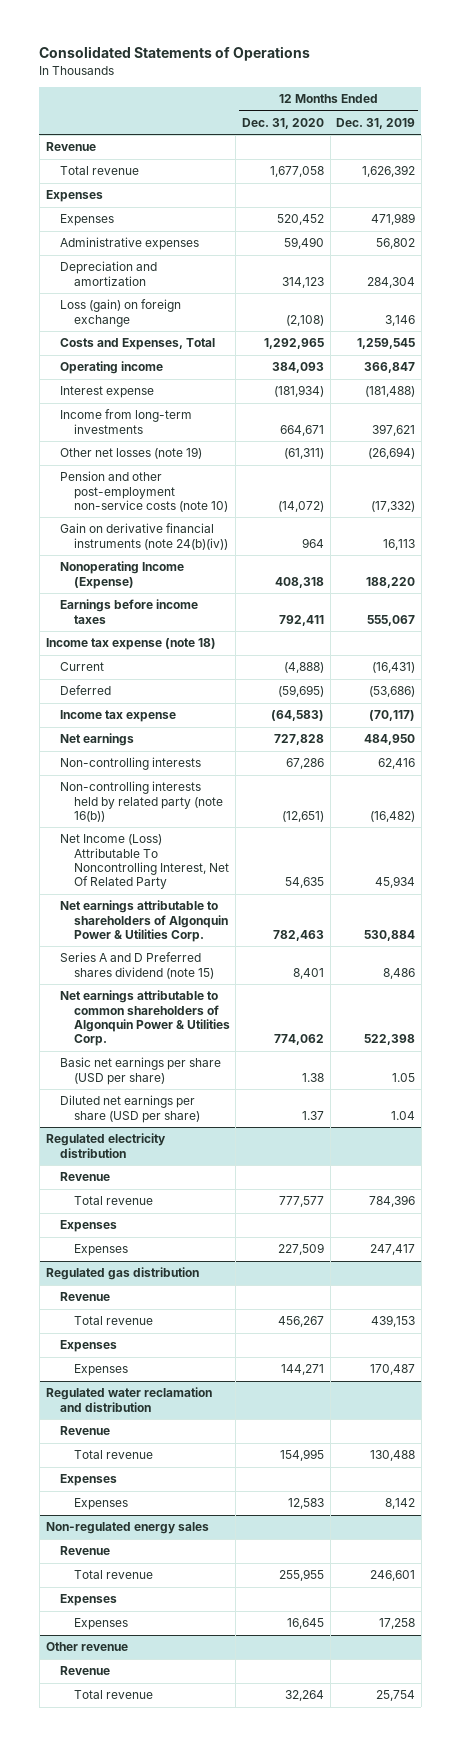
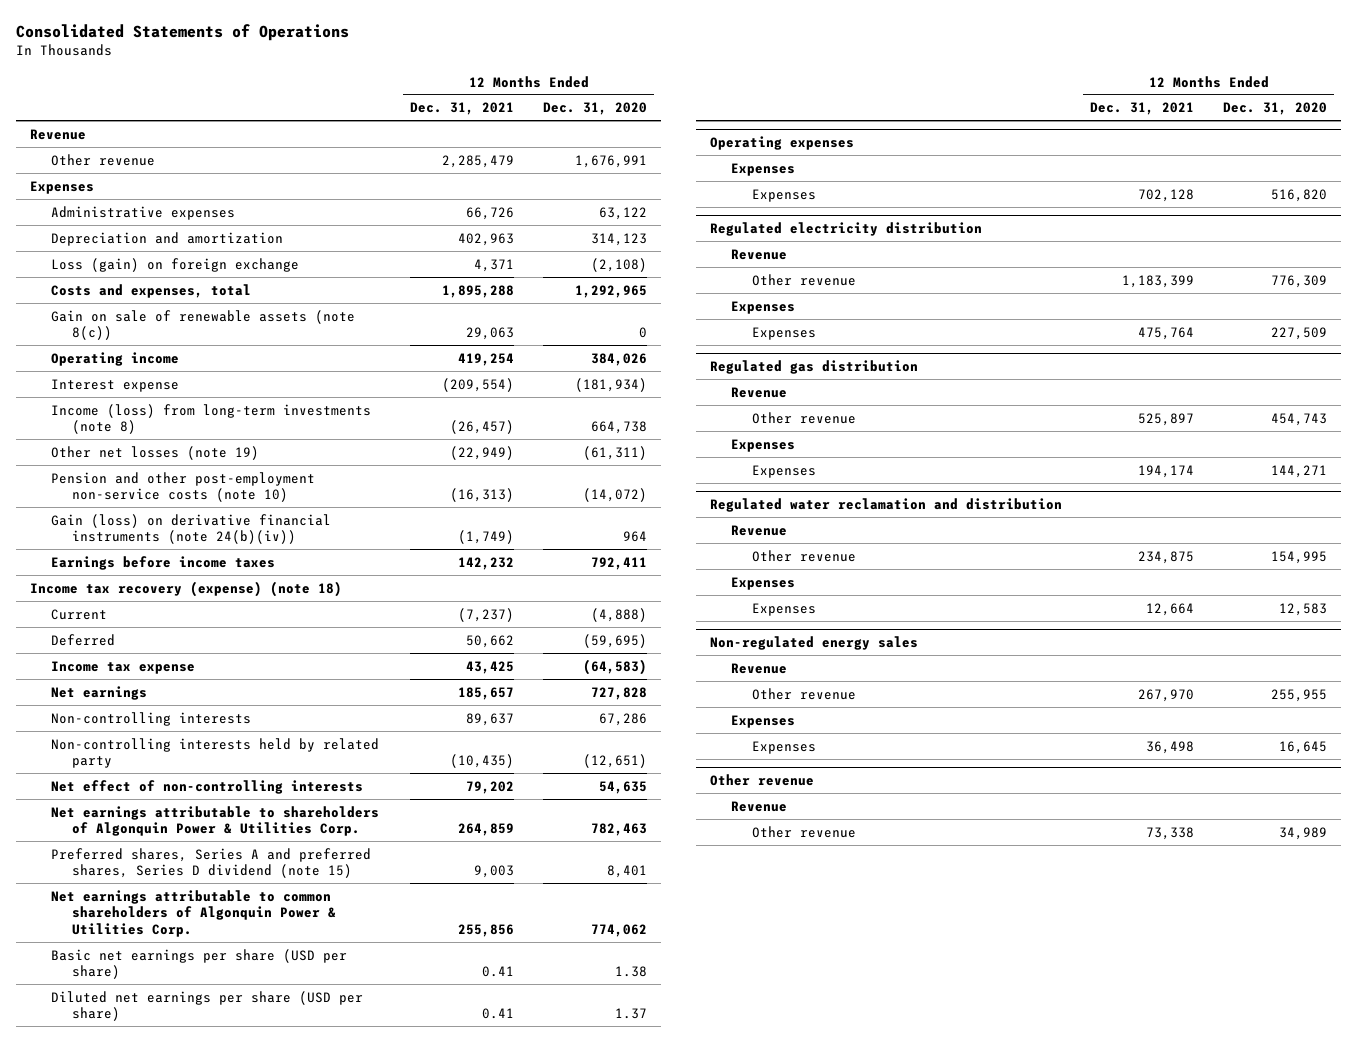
[336,117,416,129] Dec. 31, 2019 -> none
none -> [410,102,515,116] Dec. 31, 2021
[59,166,139,176] Total revenue -> [50,153,155,166] Other revenue
[270,166,325,178] 1,677,058 -> [574,154,647,168] 1,676,991
[59,214,114,227] Expenses -> none
[284,237,325,250] 59,490 -> [598,206,647,220] 63,122
[59,338,215,351] Costs and Expenses, Total -> [50,283,251,298] Costs and expenses, total
none -> [50,309,355,341] Gain on sale of renewable assets (note 8(c))
[272,362,325,374] 384,093 -> [590,352,647,366] 384,026
[59,409,192,434] Income from long-term investments -> [50,403,371,435] Income (loss) from long-term investments (note 8)
[280,424,325,436] 664,671 -> [590,421,647,435] 664,738
[59,561,184,589] Nonoperating Income (Expense) -> none
[59,523,228,550] Gain on derivative financial instruments (note 24(b)(iv)) -> [50,513,331,545] Gain (loss) on derivative financial instruments (note 24(b)(iv))
[45,638,216,651] Income tax expense (note 18) -> [29,580,342,597] Income tax recovery (expense) (note 18)
[59,781,223,822] Non-controlling interests held by related party (note 16(b)) -> [50,737,379,769] Non-controlling interests held by related party
[59,834,229,890] Net Income (Loss) Attributable To Noncontrolling Interest, Net Of Related Party -> [50,779,363,794] Net effect of non-controlling interests
[59,952,214,979] Series A and D Preferred shares dividend (note 15) -> [50,847,371,879] Preferred shares, Series A and preferred shares, Series D dividend (note 15)
none -> [709,135,854,150] Operating expenses
none -> [730,162,795,176] Expenses
none -> [751,188,816,202] Expenses
[73,1196,153,1206] Total revenue -> [751,273,856,286] Other revenue
[279,1196,325,1208] 777,577 -> [1270,274,1327,288] 776,309
[73,1316,153,1326] Total revenue -> [751,411,856,424] Other revenue
[278,1316,325,1328] 456,267 -> [1270,412,1327,426] 454,743
[73,1450,153,1460] Total revenue -> [751,549,856,562] Other revenue
[73,1570,153,1580] Total revenue -> [751,687,856,700] Other revenue
[73,1690,153,1700] Total revenue -> [751,825,856,838] Other revenue
[285,1690,325,1702] 32,264 -> [1278,826,1327,840] 34,989

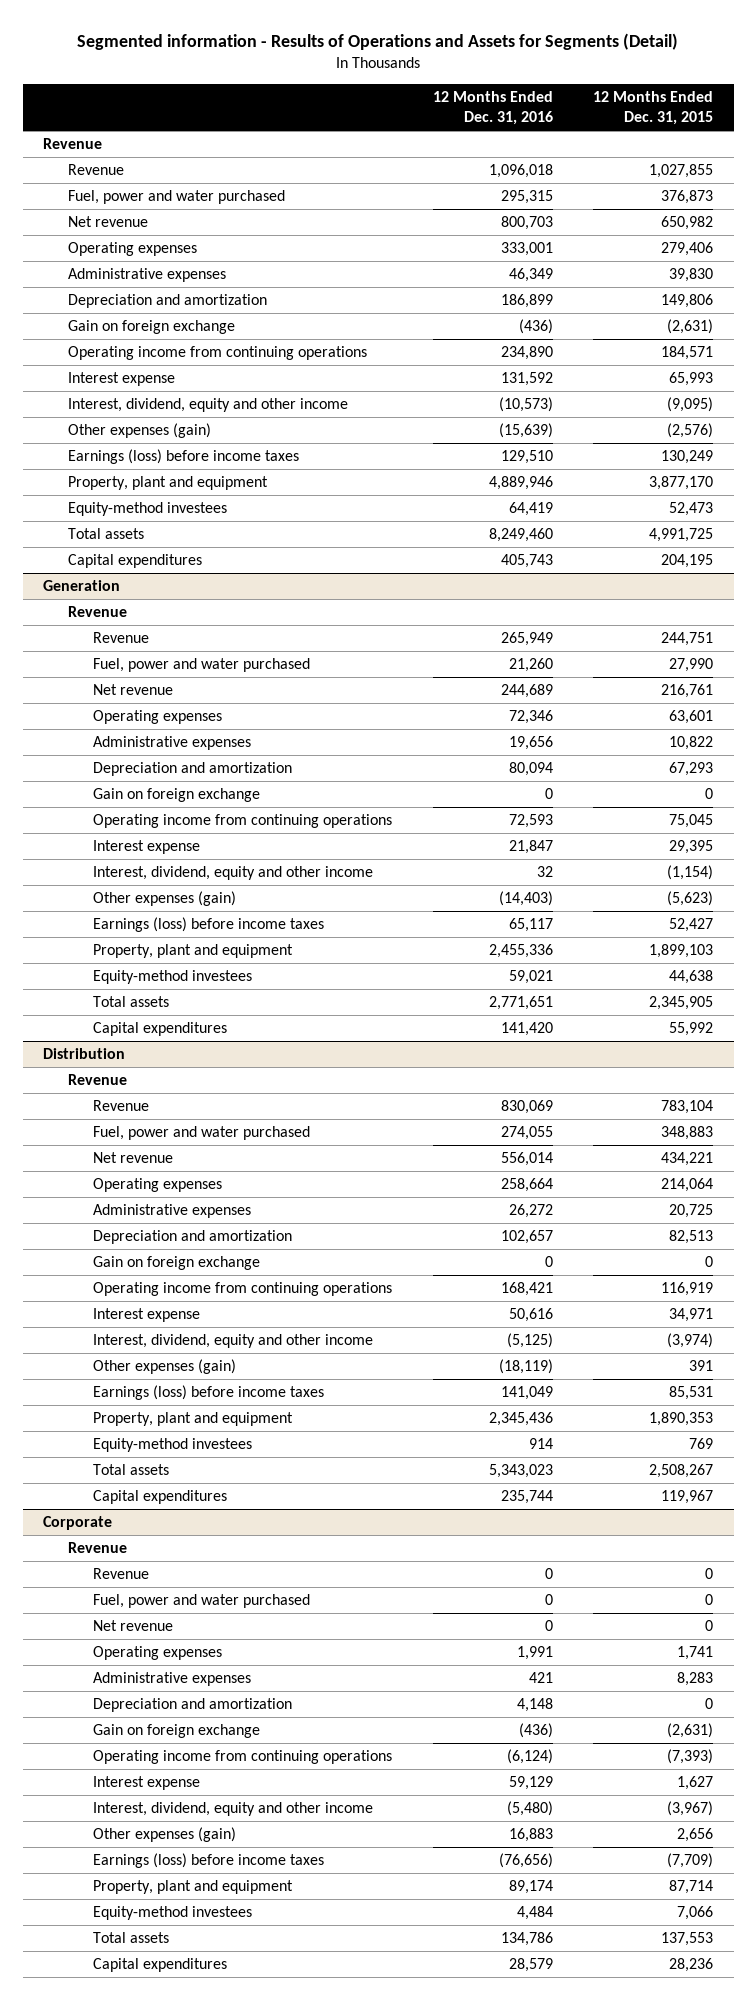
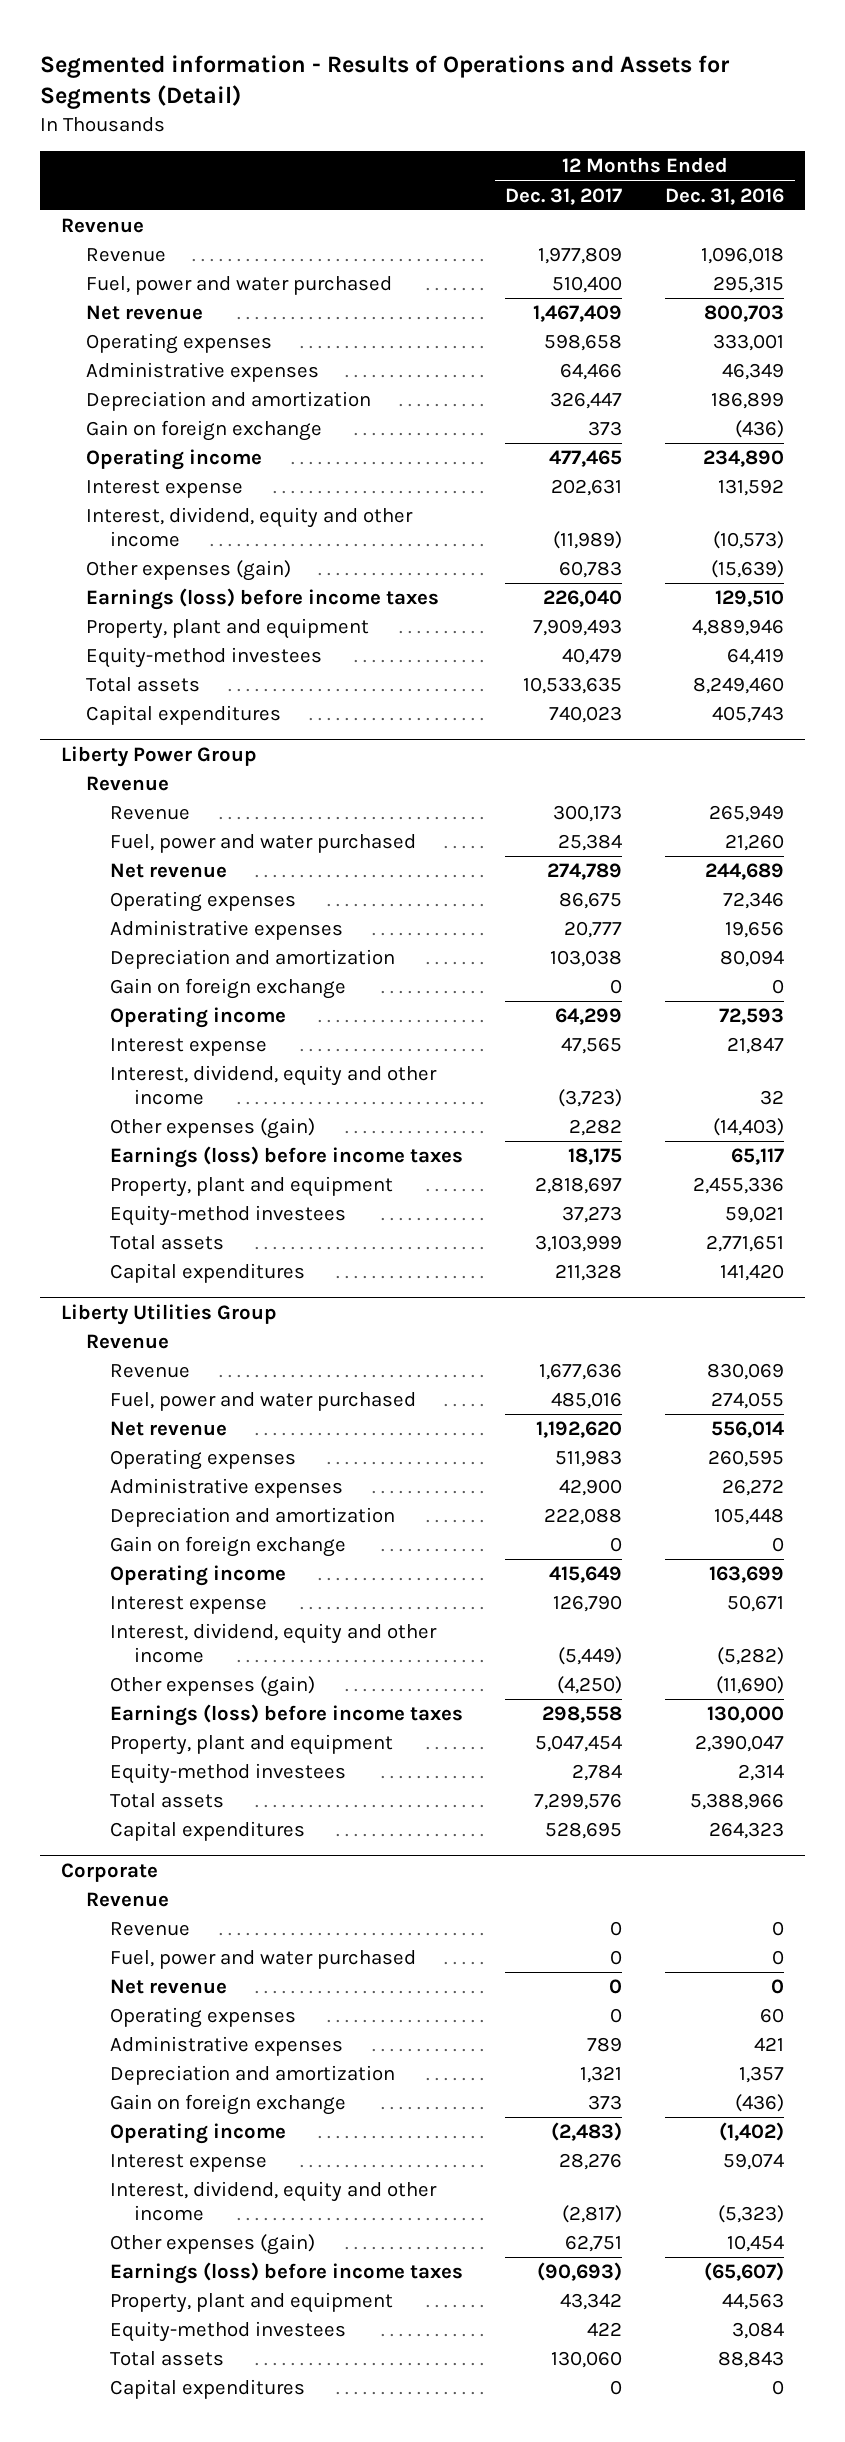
[593,91,714,126] 12 Months Ended Dec. 31, 2015 -> none
none -> [505,187,623,205] Dec. 31, 2017
[67,345,367,360] Operating income from continuing operations -> [85,449,262,471] Operating income
[42,579,120,591] Generation -> none
none -> [61,745,258,767] Liberty Power Group
[93,813,393,828] Operating income from continuing operations -> [109,1007,286,1029] Operating income
[42,1047,125,1059] Distribution -> none
none -> [61,1303,278,1325] Liberty Utilities Group
[500,1177,553,1192] 258,664 -> [707,1450,784,1468] 260,595
[500,1229,553,1244] 102,657 -> [713,1508,784,1526] 105,448
[93,1281,393,1296] Operating income from continuing operations -> [109,1565,286,1587] Operating income
[500,1281,553,1296] 168,421 -> [708,1566,784,1584] 163,699
[508,1307,553,1322] 50,616 -> [726,1595,784,1613] 50,671
[506,1332,553,1348] (5,125) -> [716,1646,784,1665] (5,282)
[498,1358,553,1374] (18,119) -> [715,1676,784,1695] (11,690)
[500,1385,553,1400] 141,049 -> [706,1706,784,1724] 130,000
[488,1411,553,1426] 2,345,436 -> [694,1735,784,1753] 2,390,047
[528,1437,553,1449] 914 -> [737,1764,784,1782] 2,314
[488,1463,553,1478] 5,343,023 -> [689,1793,784,1811] 5,388,966
[500,1489,553,1504] 235,744 -> [708,1822,784,1840] 264,323
[516,1645,553,1660] 1,991 -> [759,2008,784,2024] 60
[516,1697,553,1712] 4,148 -> [738,2066,784,2084] 1,357
[93,1749,393,1764] Operating income from continuing operations -> [109,2123,286,2145] Operating income
[506,1748,553,1764] (6,124) -> [718,2122,784,2142] (1,402)
[508,1775,553,1790] 59,129 -> [722,2153,784,2171] 59,074
[506,1800,553,1816] (5,480) -> [717,2204,784,2223] (5,323)
[508,1827,553,1842] 16,883 -> [726,2235,784,2253] 10,454
[498,1852,553,1868] (76,656) -> [703,2262,784,2282] (65,607)
[508,1879,553,1894] 89,174 -> [721,2293,784,2311] 44,563
[516,1905,553,1920] 4,484 -> [731,2322,784,2340] 3,084
[500,1931,553,1946] 134,786 -> [717,2351,784,2369] 88,843
[508,1957,553,1972] 28,579 -> [771,2380,784,2396] 0

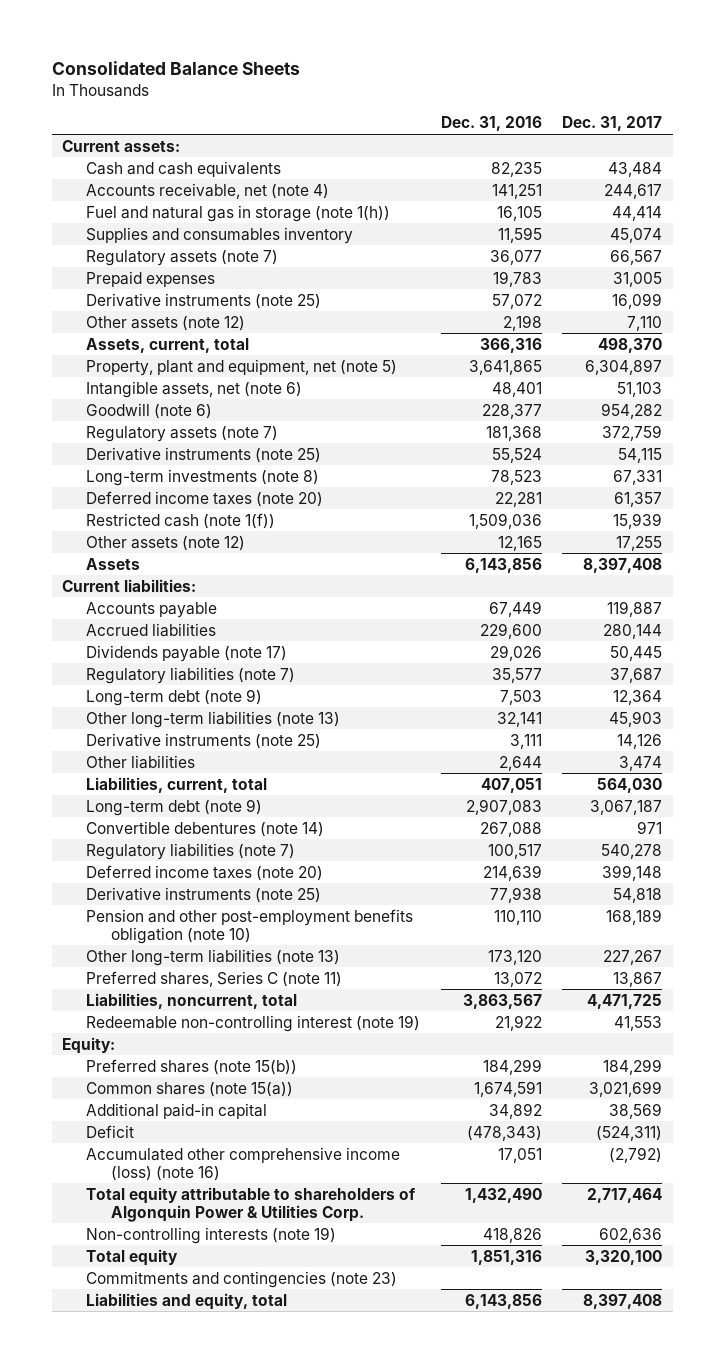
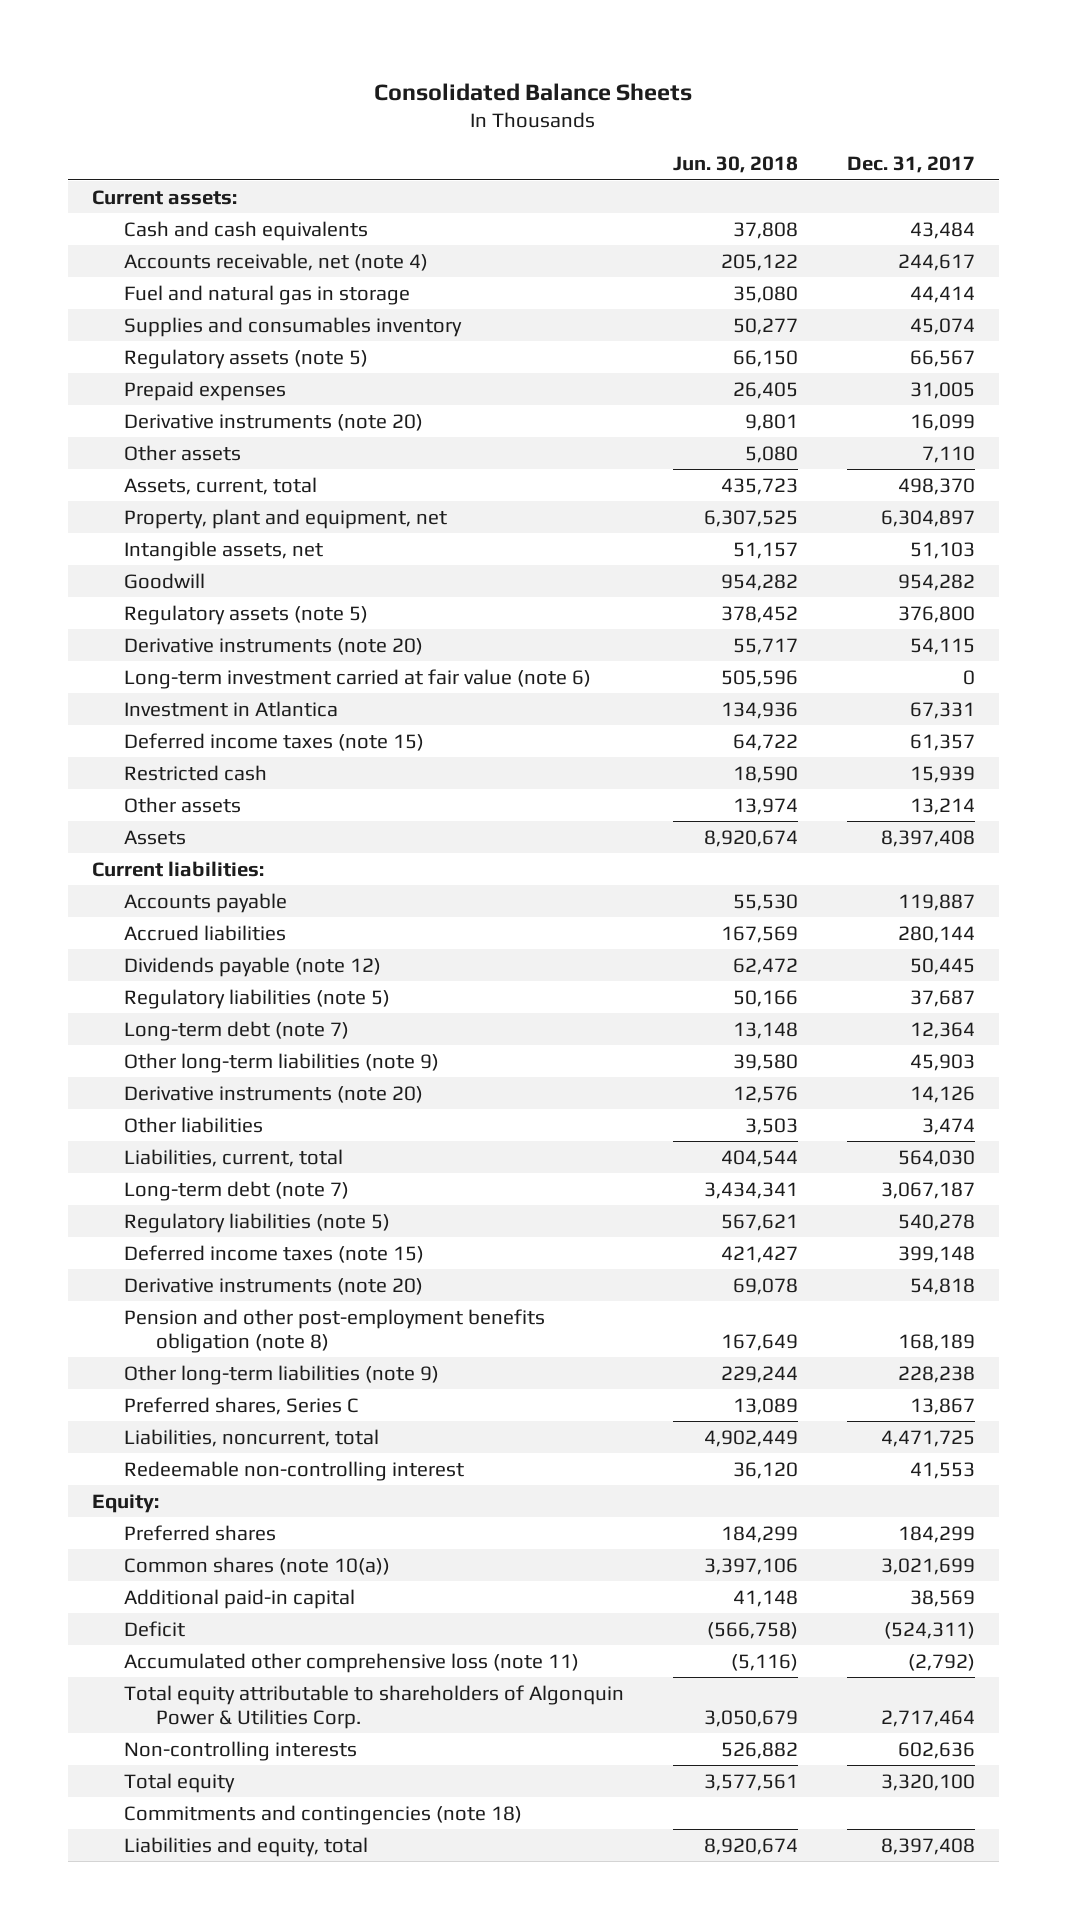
[440,116,542,132] Dec. 31, 2016 -> none
none -> [672,156,798,174] Jun. 30, 2018
[86,204,391,222] Fuel and natural gas in storage (note 1(h)) -> [124,284,411,305] Fuel and natural gas in storage
[86,249,279,266] Regulatory assets (note 7) -> [124,348,369,369] Regulatory assets (note 5)
[86,292,322,309] Derivative instruments (note 25) -> [124,413,424,431] Derivative instruments (note 20)
[86,315,246,331] Other assets (note 12) -> [124,444,242,461] Other assets
[86,358,398,376] Property, plant and equipment, net (note 5) -> [124,508,448,529] Property, plant and equipment, net
[86,380,303,398] Intangible assets, net (note 6) -> [124,540,324,561] Intangible assets, net
[86,402,213,419] Goodwill (note 6) -> [124,572,206,589] Goodwill
[86,425,279,442] Regulatory assets (note 7) -> [124,604,369,625] Regulatory assets (note 5)
[602,424,663,441] 372,759 -> [897,605,975,623] 376,800
[86,446,322,463] Derivative instruments (note 25) -> [124,637,424,655] Derivative instruments (note 20)
none -> [124,668,592,689] Long-term investment carried at fair value (note 6)
[86,468,320,486] Long-term investments (note 8) -> [124,700,339,717] Investment in Atlantica
[86,490,324,507] Deferred income taxes (note 20) -> [124,732,425,751] Deferred income taxes (note 15)
[86,512,276,529] Restricted cash (note 1(f)) -> [124,764,268,781] Restricted cash
[86,535,246,551] Other assets (note 12) -> [124,796,242,813] Other assets
[616,535,663,551] 17,255 -> [909,797,975,815] 13,214
[86,644,288,662] Dividends payable (note 17) -> [124,956,382,977] Dividends payable (note 12)
[86,666,296,684] Regulatory liabilities (note 7) -> [124,988,391,1009] Regulatory liabilities (note 5)
[86,688,263,706] Long-term debt (note 9) -> [124,1020,350,1041] Long-term debt (note 7)
[86,710,341,728] Other long-term liabilities (note 13) -> [124,1052,440,1073] Other long-term liabilities (note 9)
[86,732,322,749] Derivative instruments (note 25) -> [124,1085,424,1103] Derivative instruments (note 20)
[86,820,325,837] Convertible debentures (note 14) -> none
[86,798,263,816] Long-term debt (note 9) -> [124,1180,350,1201] Long-term debt (note 7)
[86,842,296,860] Regulatory liabilities (note 7) -> [124,1212,391,1233] Regulatory liabilities (note 5)
[86,864,324,881] Deferred income taxes (note 20) -> [124,1244,425,1263] Deferred income taxes (note 15)
[86,886,322,903] Derivative instruments (note 25) -> [124,1277,424,1295] Derivative instruments (note 20)
[86,908,414,944] Pension and other post-employment benefits obligation (note 10) -> [124,1308,546,1353] Pension and other post-employment benefits obligation (note 8)
[86,948,341,966] Other long-term liabilities (note 13) -> [124,1364,440,1385] Other long-term liabilities (note 9)
[603,949,663,965] 227,267 -> [897,1365,975,1383] 228,238
[86,970,343,987] Preferred shares, Series C (note 11) -> [124,1396,360,1415] Preferred shares, Series C
[86,1014,421,1032] Redeemable non-controlling interest (note 19) -> [124,1460,465,1481] Redeemable non-controlling interest
[86,1058,298,1075] Preferred shares (note 15(b)) -> [124,1524,277,1541] Preferred shares
[86,1081,294,1097] Common shares (note 15(a)) -> [124,1556,391,1575] Common shares (note 10(a))
[86,1146,401,1181] Accumulated other comprehensive income (loss) (note 16) -> [124,1652,580,1673] Accumulated other comprehensive loss (note 11)
[86,1226,337,1244] Non-controlling interests (note 19) -> [124,1740,358,1761] Non-controlling interests
[86,1270,398,1288] Commitments and contingencies (note 23) -> [124,1804,523,1825] Commitments and contingencies (note 18)

